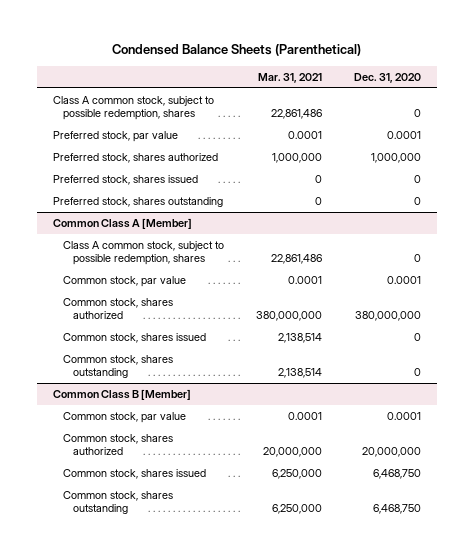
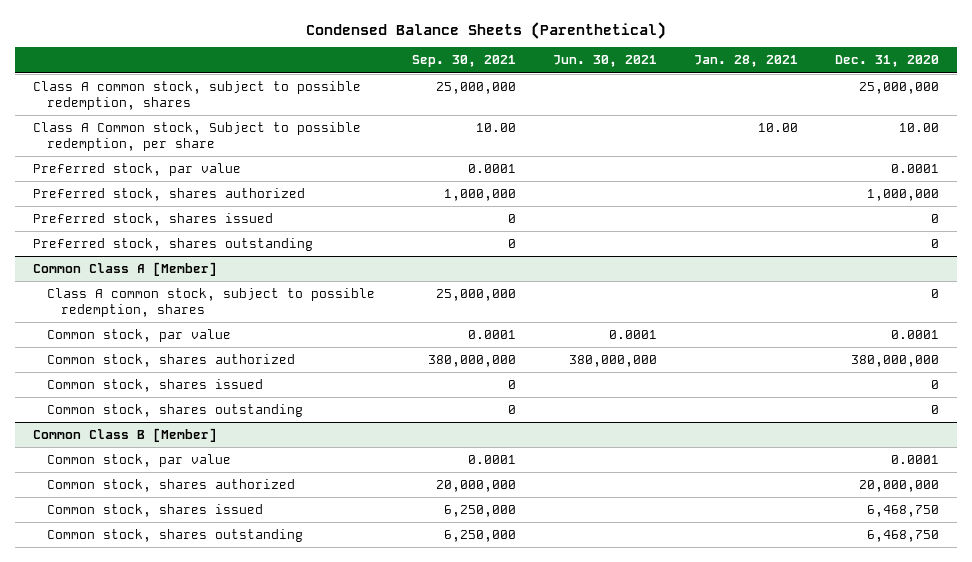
[257,72,322,83] Mar. 31, 2021 -> none
none -> [411,55,516,68] Sep. 30, 2021
none -> [552,55,657,68] Jun. 30, 2021
none -> [693,55,798,68] Jan. 28, 2021
[413,109,421,118] 0 -> [858,82,939,95] 25,000,000
none -> [33,122,362,151] Class A Common stock, Subject to possible redemption, per share

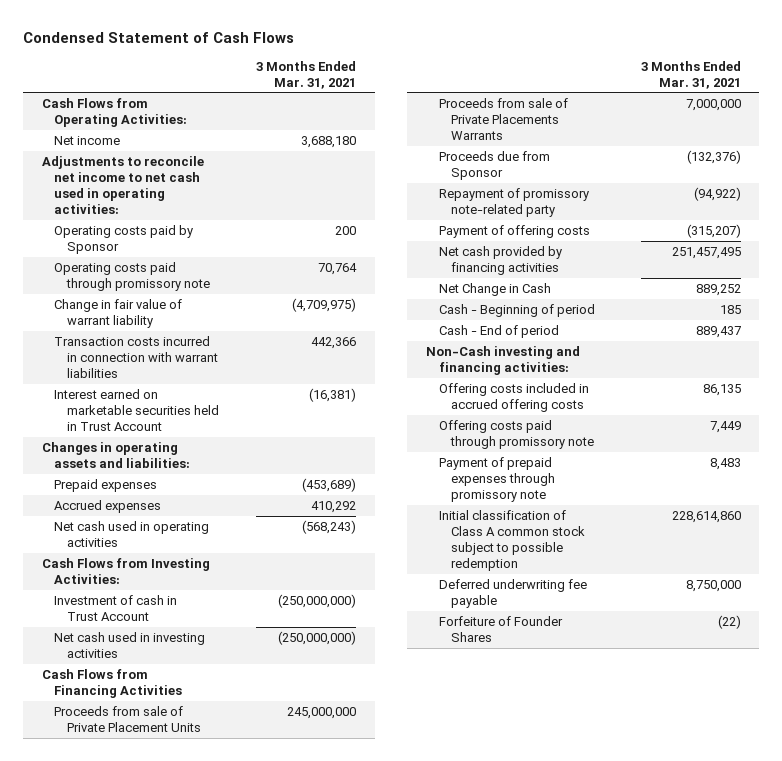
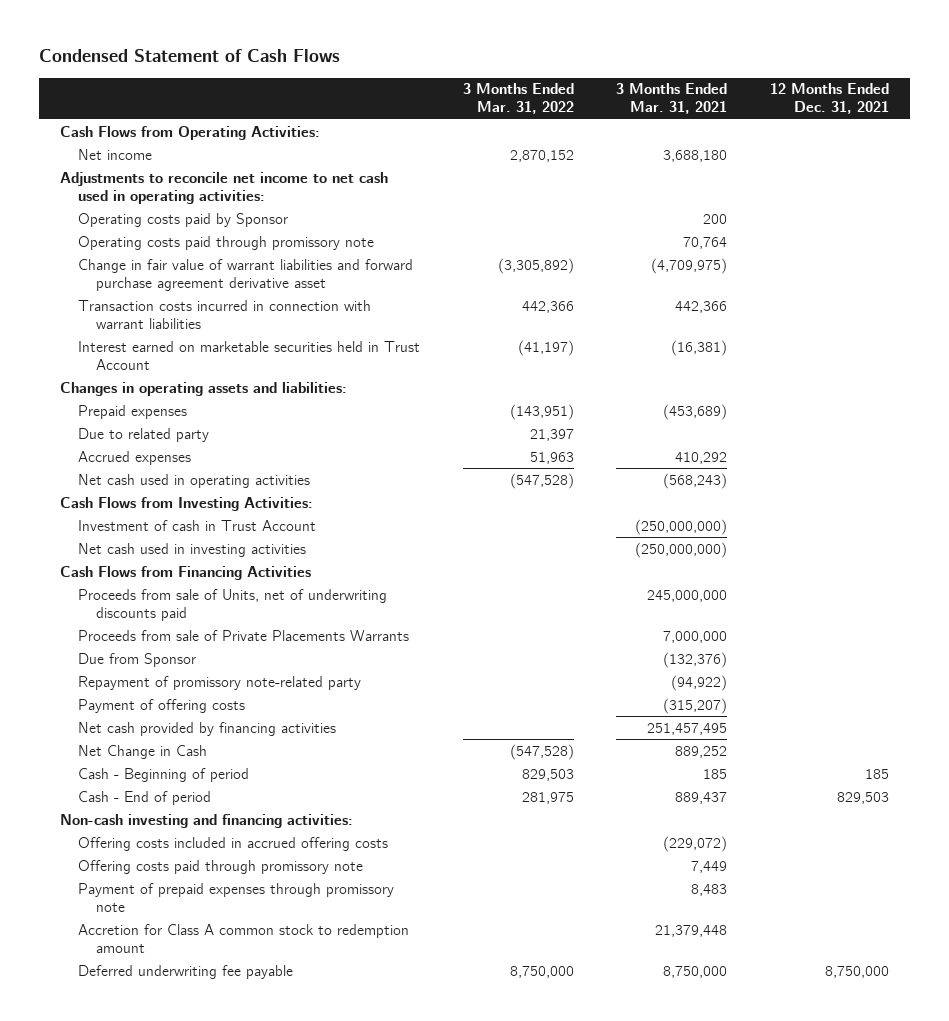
none -> [462,83,574,115] 3 Months Ended Mar. 31, 2022
none -> [769,83,889,115] 12 Months Ended Dec. 31, 2021
[54,298,183,328] Change in fair value of warrant liability -> [78,258,414,291] Change in fair value of warrant liabilities and forward purchase agreement derivative asset
none -> [78,427,210,442] Due to related party
[54,705,202,732] Proceeds from sale of Private Placement Units -> [78,588,388,621] Proceeds from sale of Units, net of underwriting discounts paid
[438,150,550,180] Proceeds due from Sponsor -> [78,652,197,667] Due from Sponsor
[425,345,580,375] Non-Cash investing and financing activities: -> [60,813,354,828] Non-cash investing and financing activities:
[702,383,741,396] 86,135 -> [663,835,728,852] (229,072)
[438,509,586,571] Initial classification of Class A common stock subject to possible redemption -> none
none -> [78,923,410,953] Accretion for Class A common stock to redemption amount
[438,615,563,642] Forfeiture of Founder Shares -> none

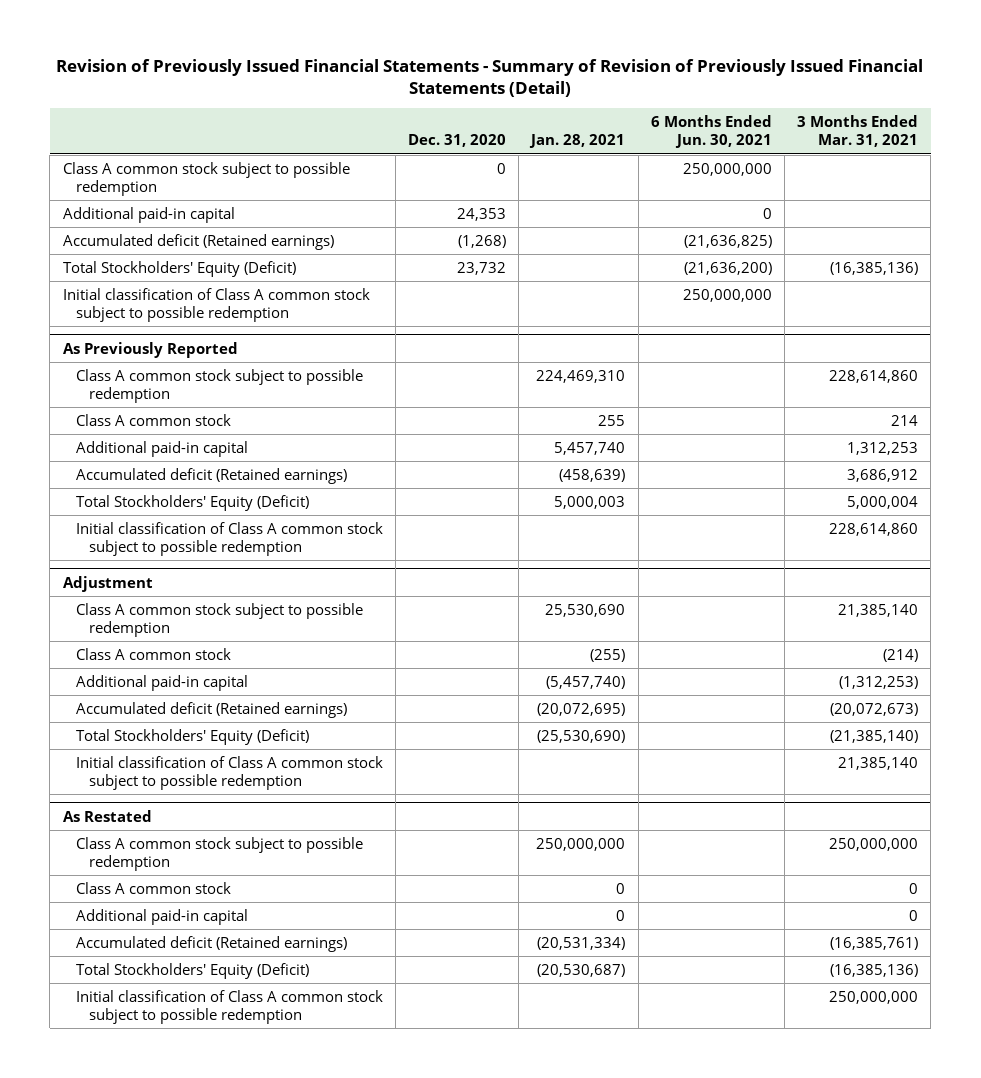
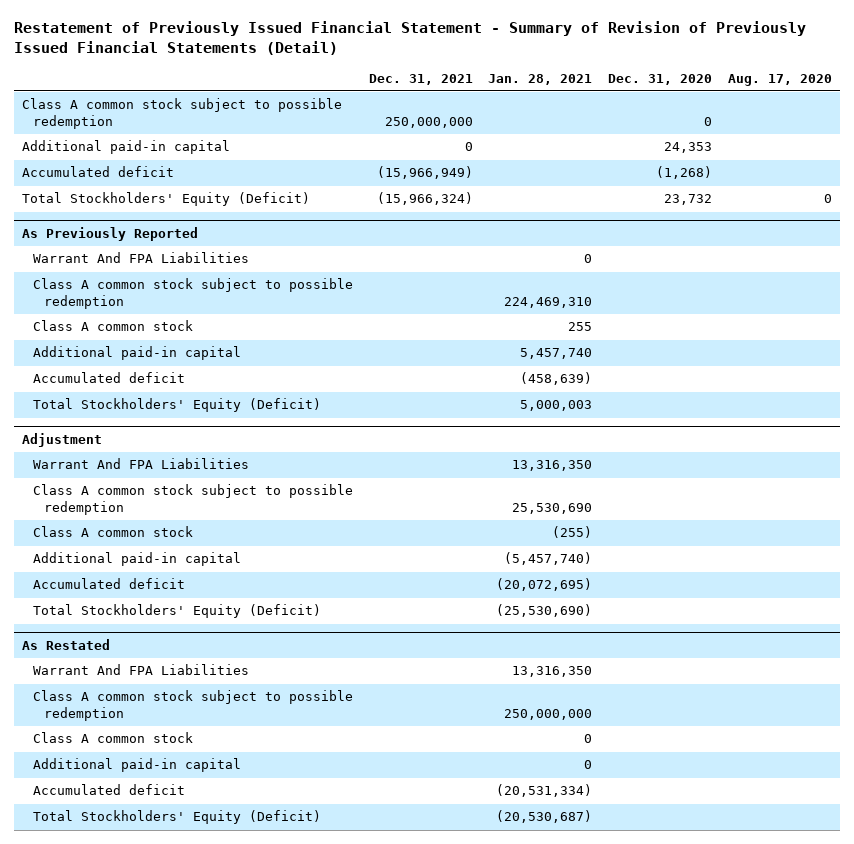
[56,59,924,98] Revision of Previously Issued Financial Statements - Summary of Revision of Previously Issued Financial Statements (Detail) -> [13,21,806,55] Restatement of Previously Issued Financial Statement - Summary of Revision of Previously Issued Financial Statements (Detail)
[650,115,772,149] 6 Months Ended Jun. 30, 2021 -> none
[797,115,919,148] 3 Months Ended Mar. 31, 2021 -> none
none -> [368,73,473,85] Dec. 31, 2021
none -> [727,73,832,86] Aug. 17, 2020
[62,233,334,250] Accumulated deficit (Retained earnings) -> [21,166,174,178] Accumulated deficit
[62,287,370,322] Initial classification of Class A common stock subject to possible redemption -> none
none -> [32,252,249,264] Warrant And FPA Liabilities
[75,467,347,484] Accumulated deficit (Retained earnings) -> [32,372,185,384] Accumulated deficit
[75,521,383,556] Initial classification of Class A common stock subject to possible redemption -> none
none -> [32,458,249,470] Warrant And FPA Liabilities
[75,701,347,718] Accumulated deficit (Retained earnings) -> [32,578,185,590] Accumulated deficit
[75,755,383,790] Initial classification of Class A common stock subject to possible redemption -> none
none -> [32,664,249,676] Warrant And FPA Liabilities
[75,935,347,952] Accumulated deficit (Retained earnings) -> [32,784,185,796] Accumulated deficit
[75,989,383,1024] Initial classification of Class A common stock subject to possible redemption -> none

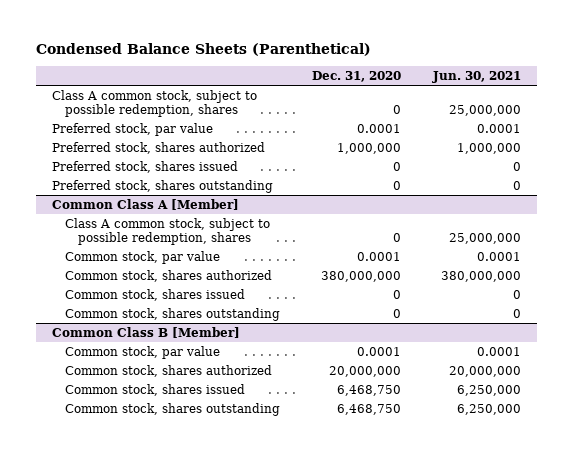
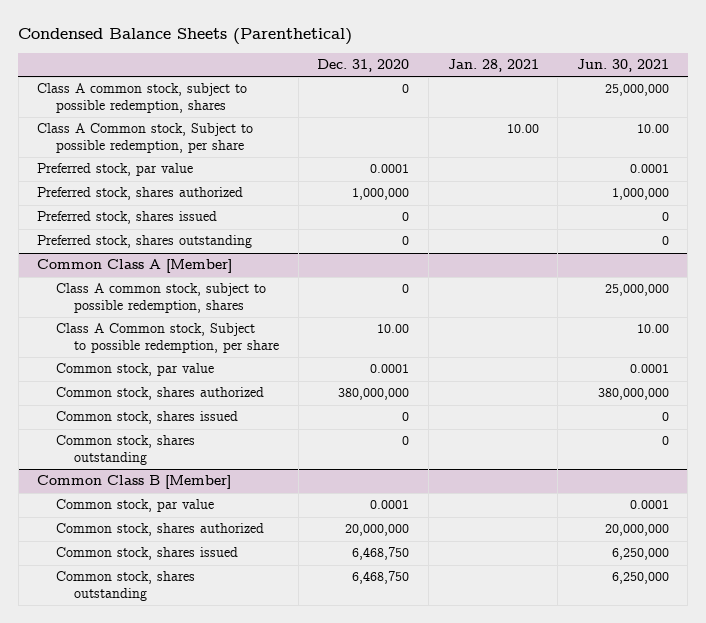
none -> [447,59,539,73] Jan. 28, 2021
none -> [37,123,254,153] Class A Common stock, Subject to possible redemption, per share
none -> [55,323,280,353] Class A Common stock, Subject to possible redemption, per share

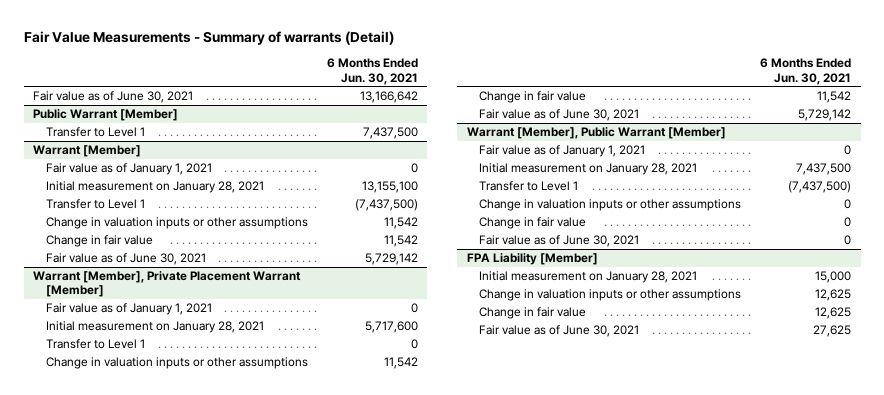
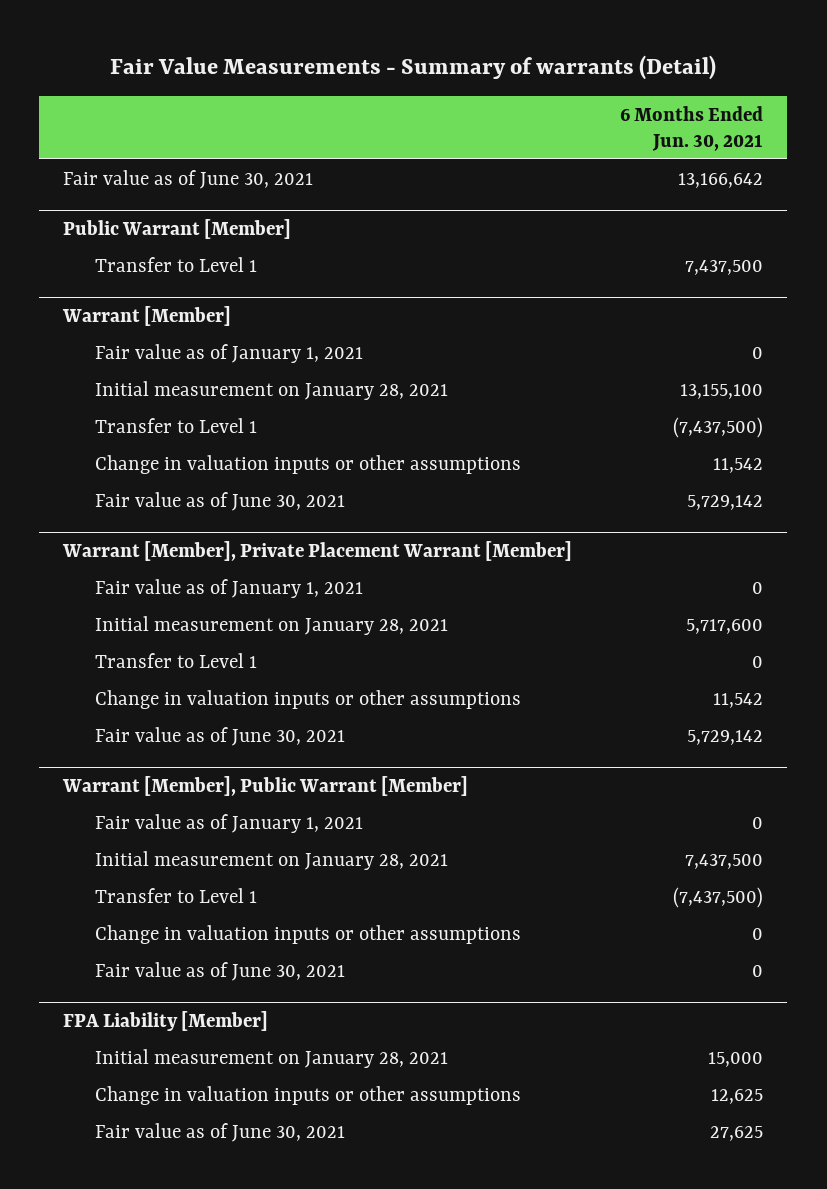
[45,235,153,248] Change in fair value -> none
[479,91,587,104] Change in fair value -> none
[479,217,587,230] Change in fair value -> none
[479,307,587,320] Change in fair value -> none

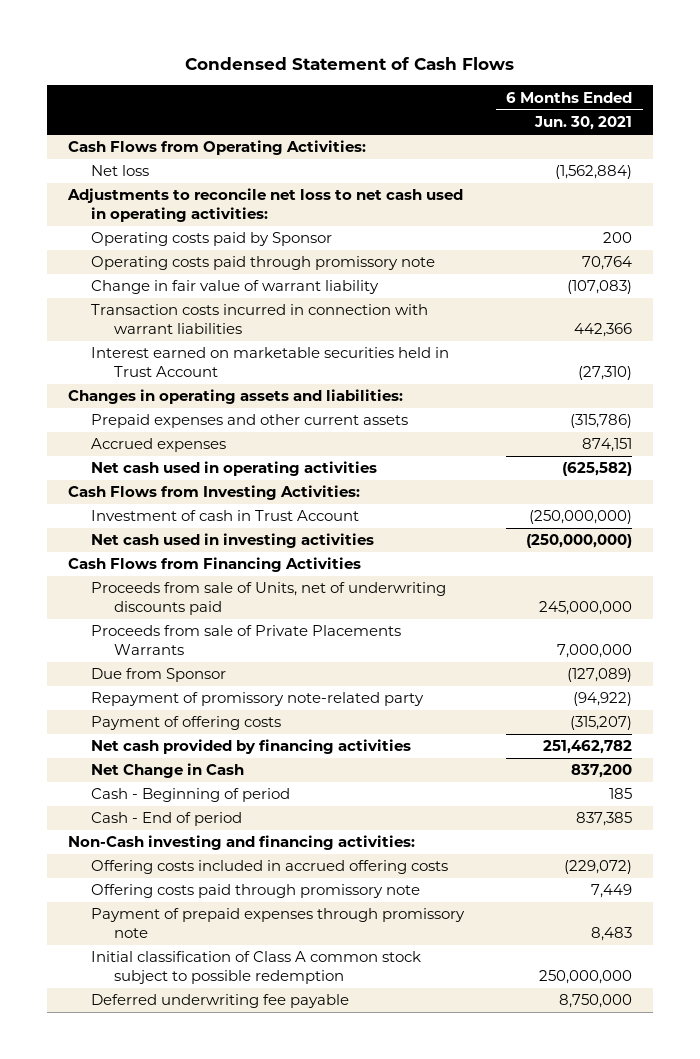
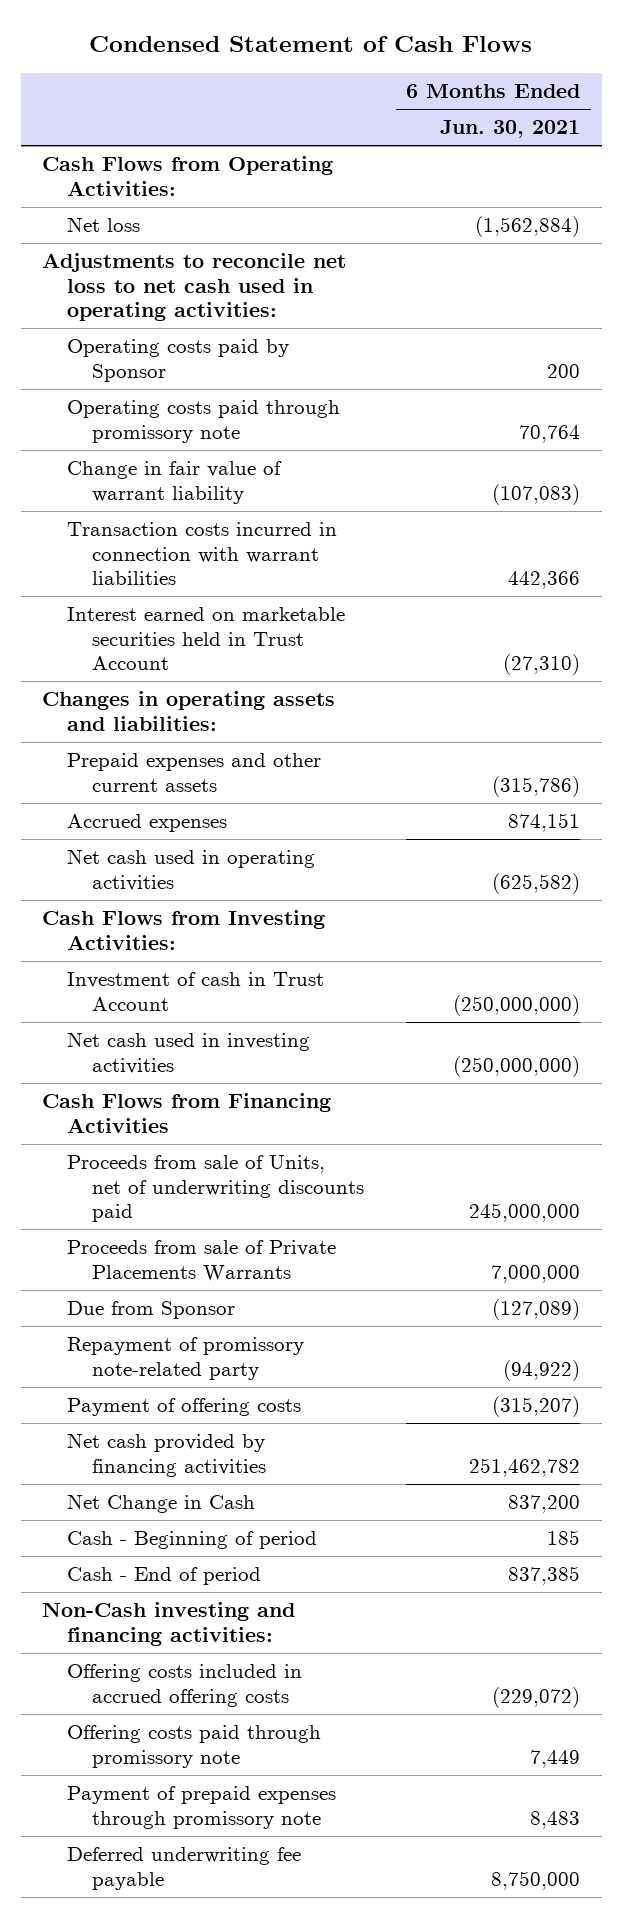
[91,951,422,984] Initial classification of Class A common stock subject to possible redemption -> none

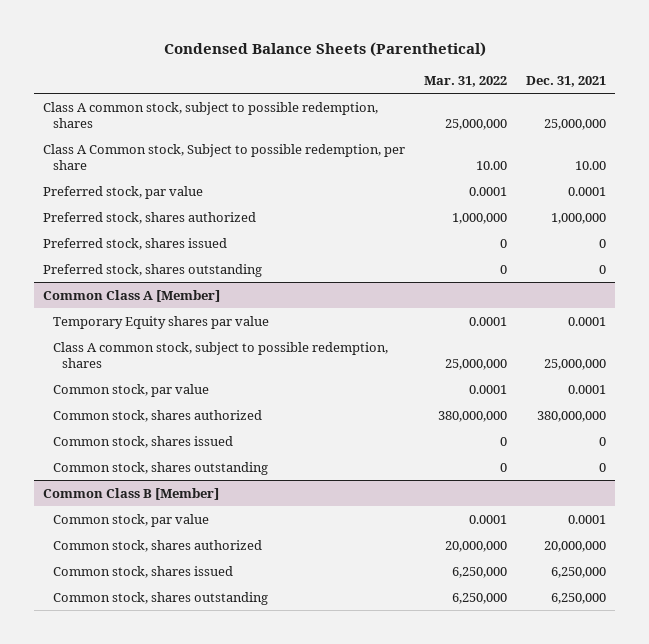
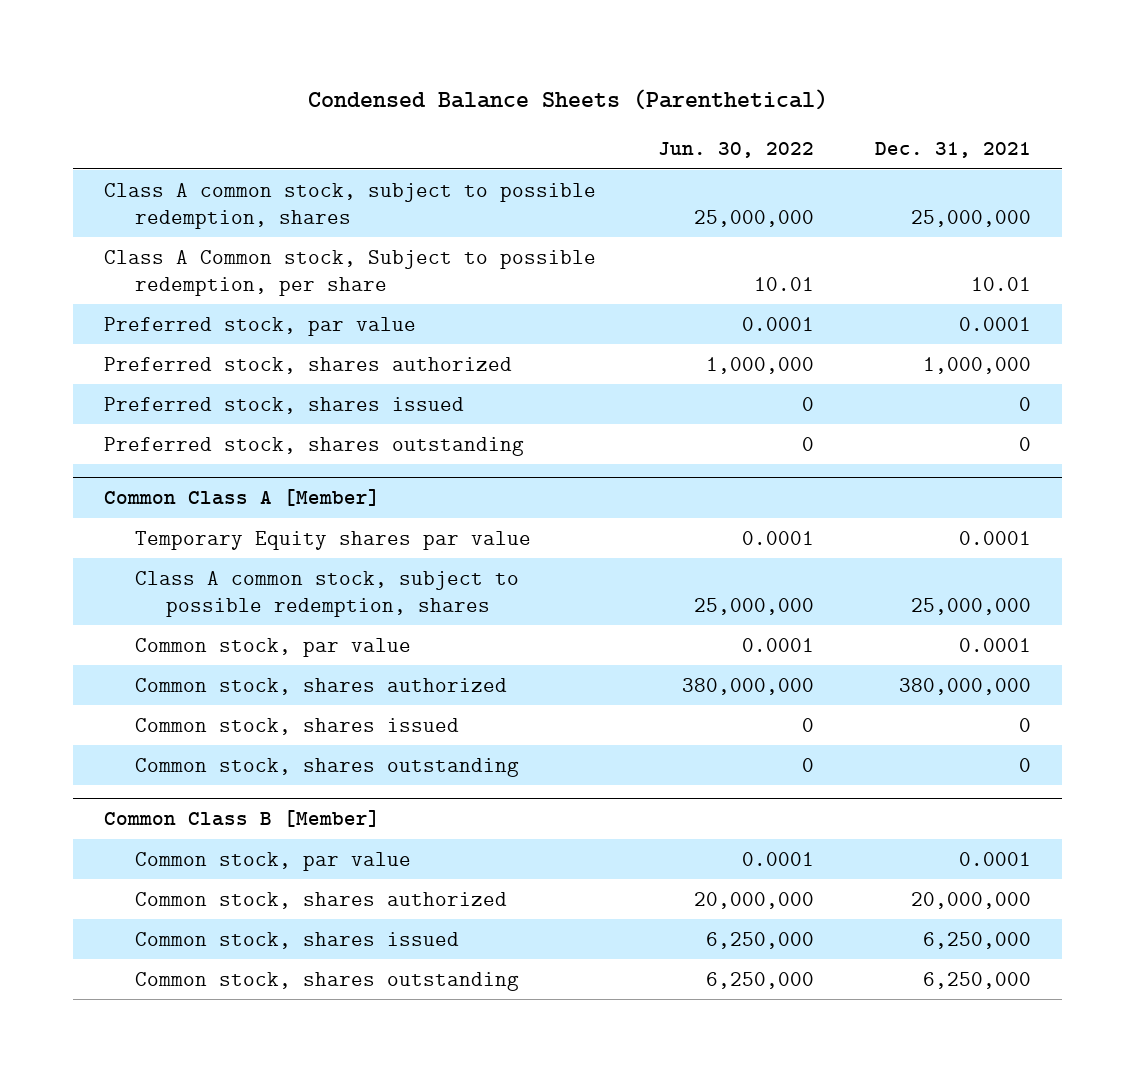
[424,75,508,87] Mar. 31, 2022 -> none
none -> [657,142,814,159] Jun. 30, 2022
[574,161,606,171] 10.00 -> [971,276,1032,291] 10.01

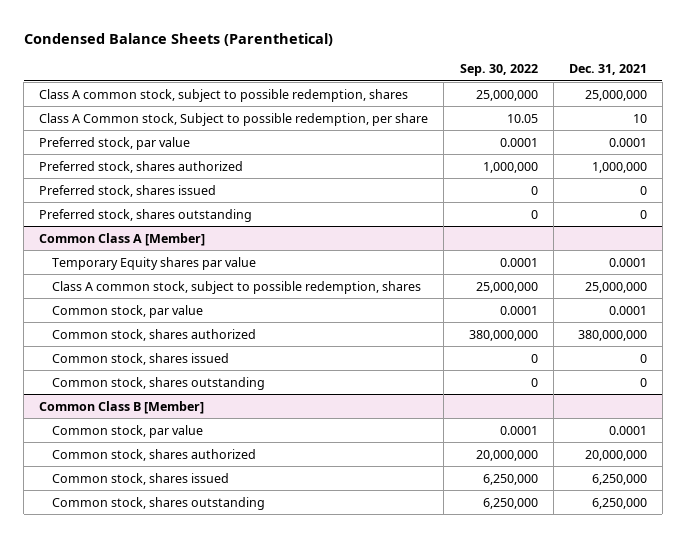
[657,142,814,159] Jun. 30, 2022 -> none
none -> [459,64,538,77] Sep. 30, 2022
[971,276,1032,291] 10.01 -> [632,113,647,123] 10

